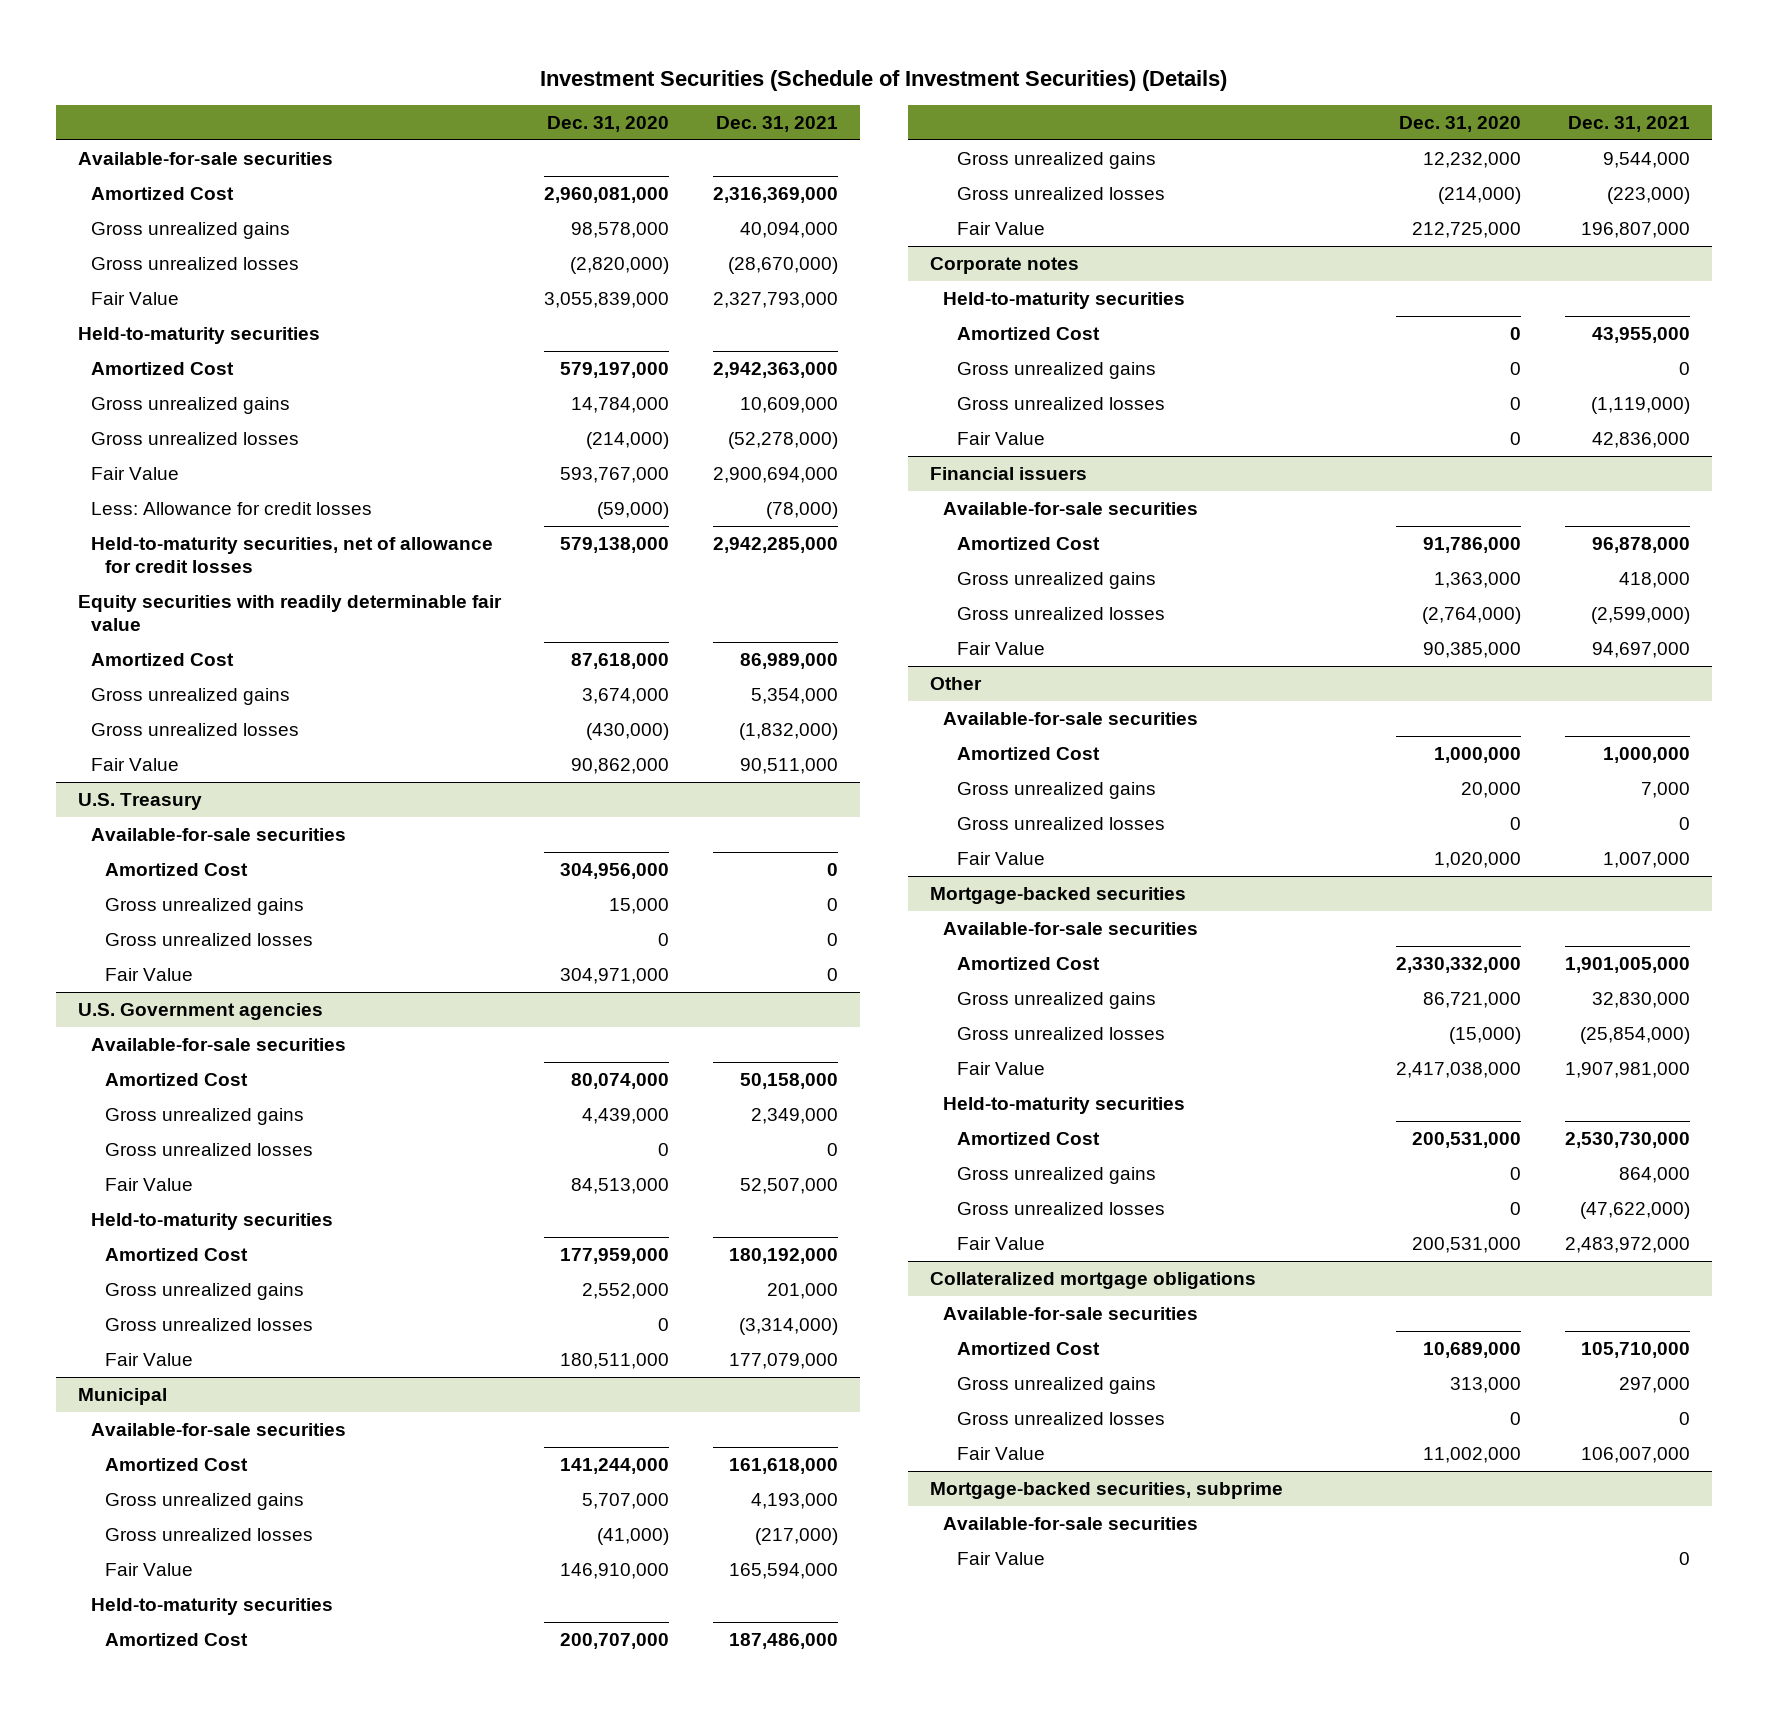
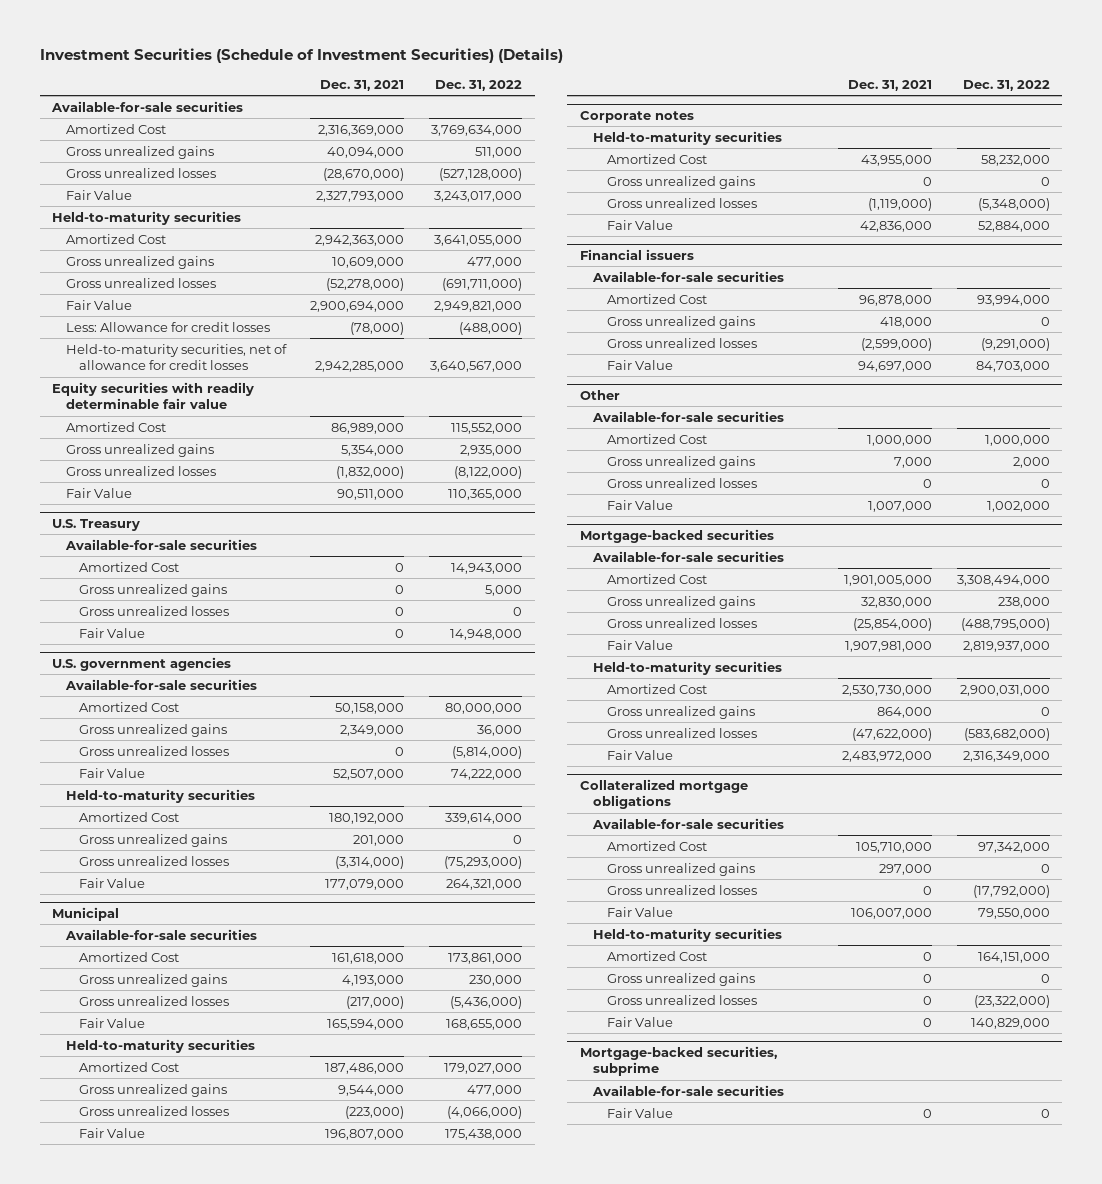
[547,115,670,132] Dec. 31, 2020 -> none
none -> [435,79,523,91] Dec. 31, 2022
[77,1003,323,1021] U.S. Government agencies -> [51,656,231,671] U.S. government agencies
none -> [593,927,783,942] Held-to-maturity securities
none -> [606,950,707,961] Amortized Cost
none -> [606,972,755,986] Gross unrealized gains
none -> [606,994,757,1005] Gross unrealized losses
none -> [606,1016,673,1027] Fair Value

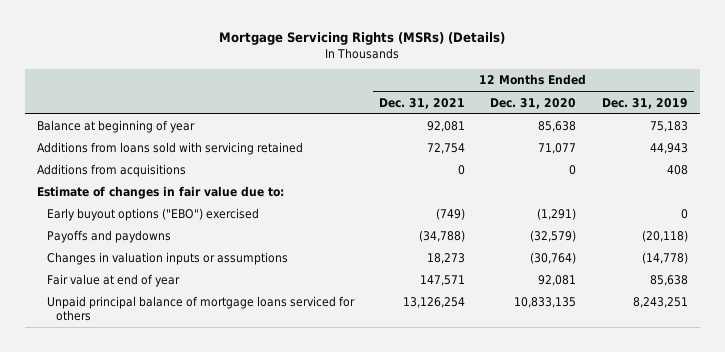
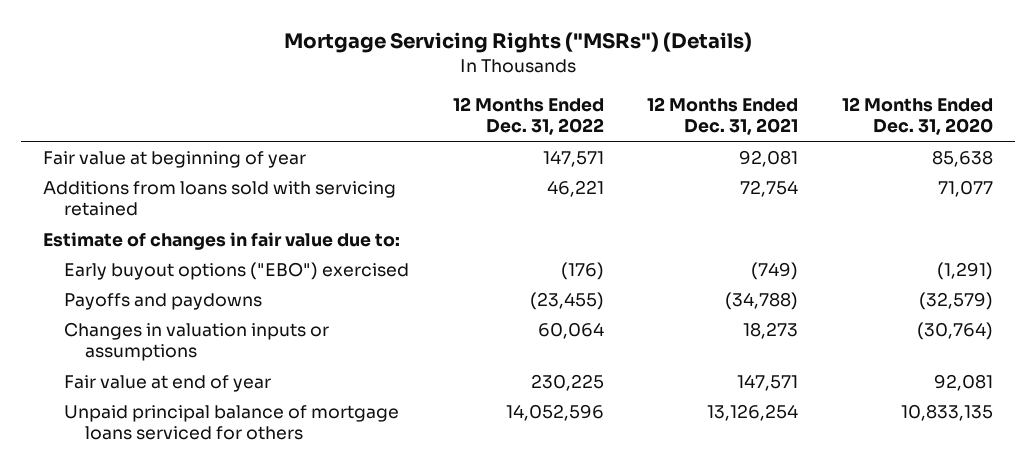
[219,32,506,46] Mortgage Servicing Rights (MSRs) (Details) -> [283,32,752,54] Mortgage Servicing Rights ("MSRs") (Details)
[601,97,688,109] Dec. 31, 2019 -> none
none -> [452,96,604,136] 12 Months Ended Dec. 31, 2022
[37,120,196,134] Balance at beginning of year -> [42,150,306,168] Fair value at beginning of year
[37,164,187,178] Additions from acquisitions -> none

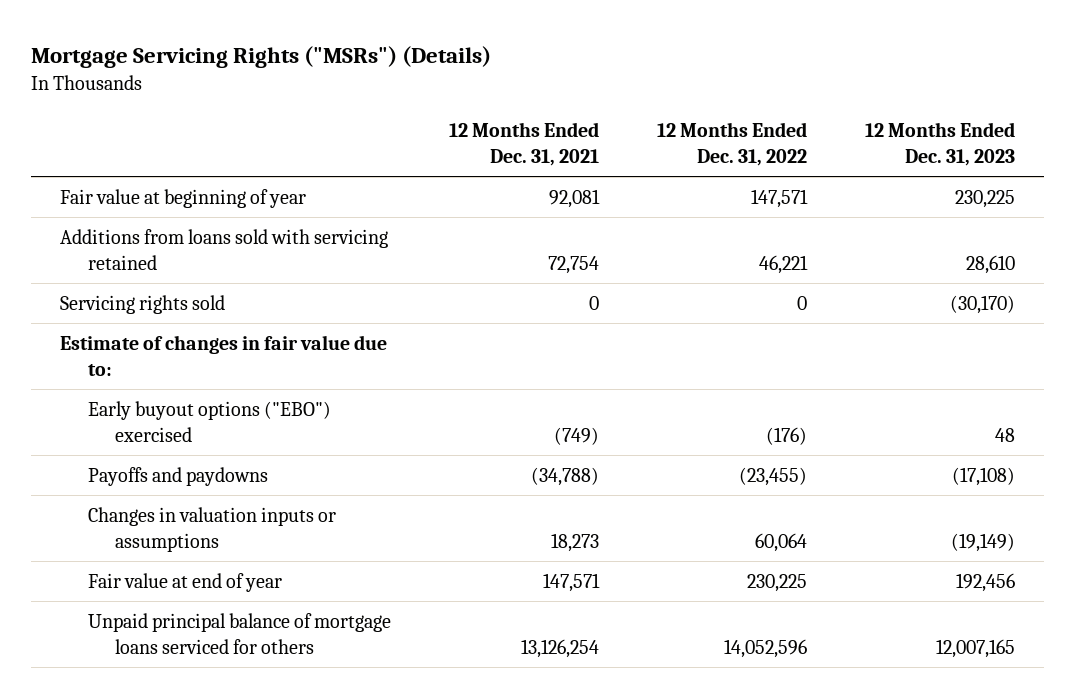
[842,96,994,136] 12 Months Ended Dec. 31, 2020 -> none
none -> [864,121,1015,166] 12 Months Ended Dec. 31, 2023
none -> [60,295,226,315] Servicing rights sold

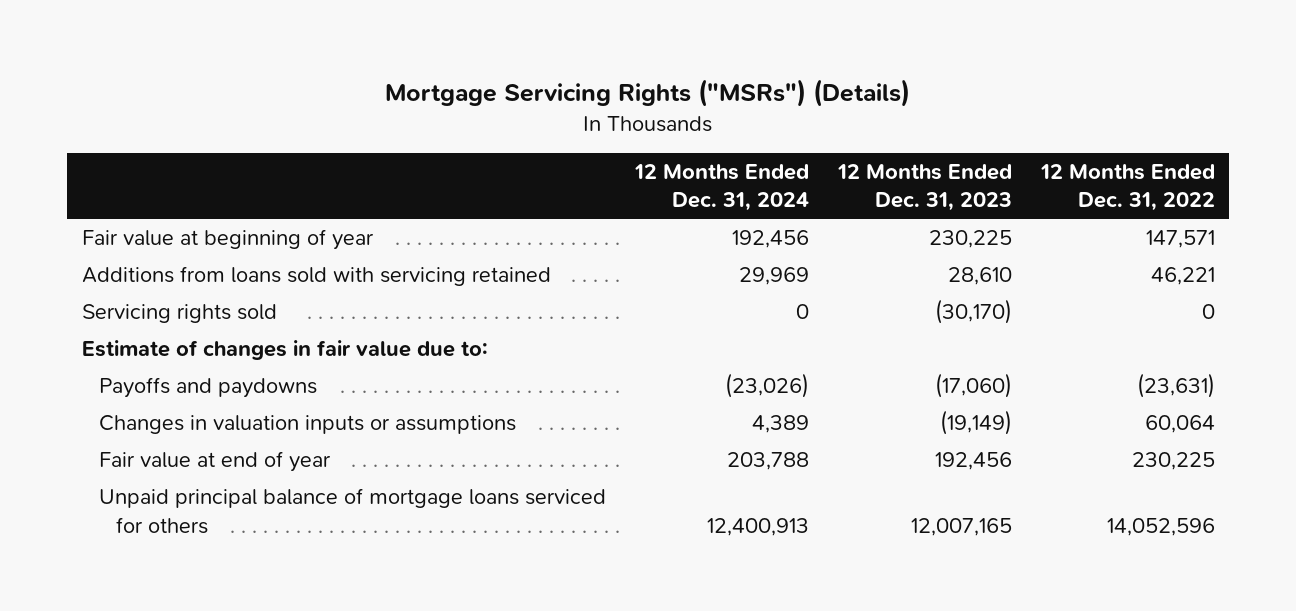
[448,121,599,166] 12 Months Ended Dec. 31, 2021 -> none
none -> [633,163,809,212] 12 Months Ended Dec. 31, 2024
[87,401,331,442] Early buyout options ("EBO") exercised -> none
[738,467,807,487] (23,455) -> [1136,373,1215,399] (23,631)
[951,467,1015,487] (17,108) -> [934,373,1012,399] (17,060)

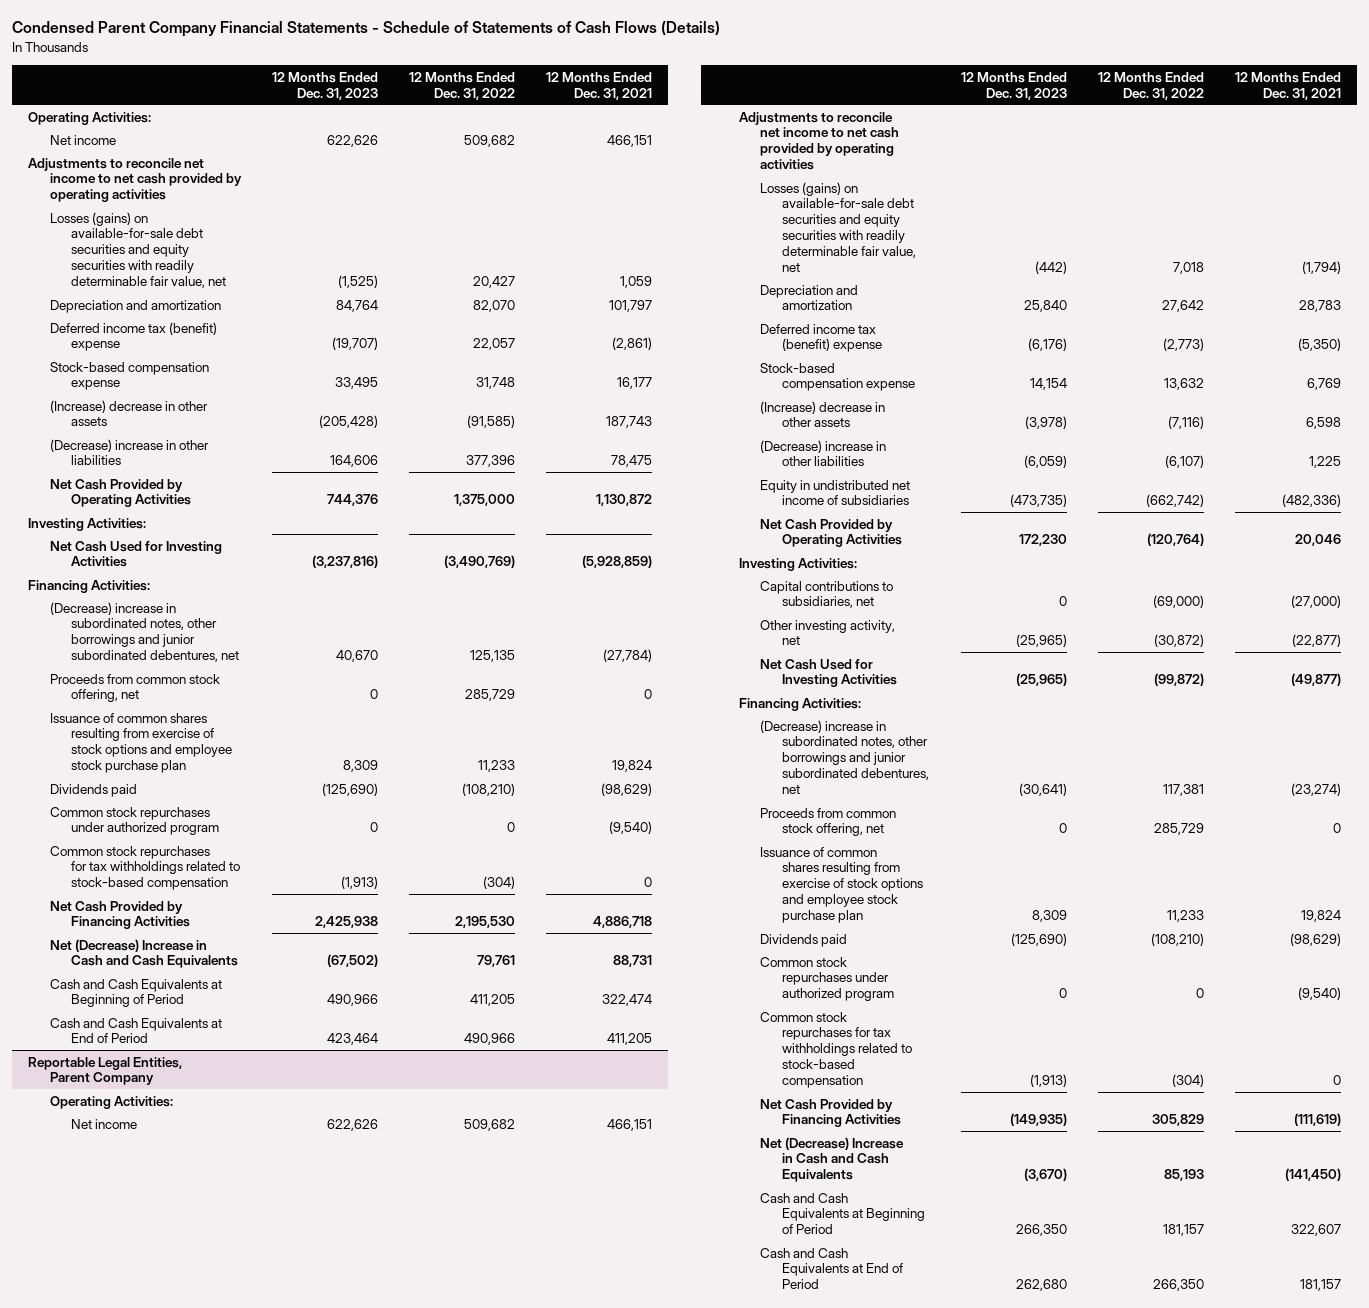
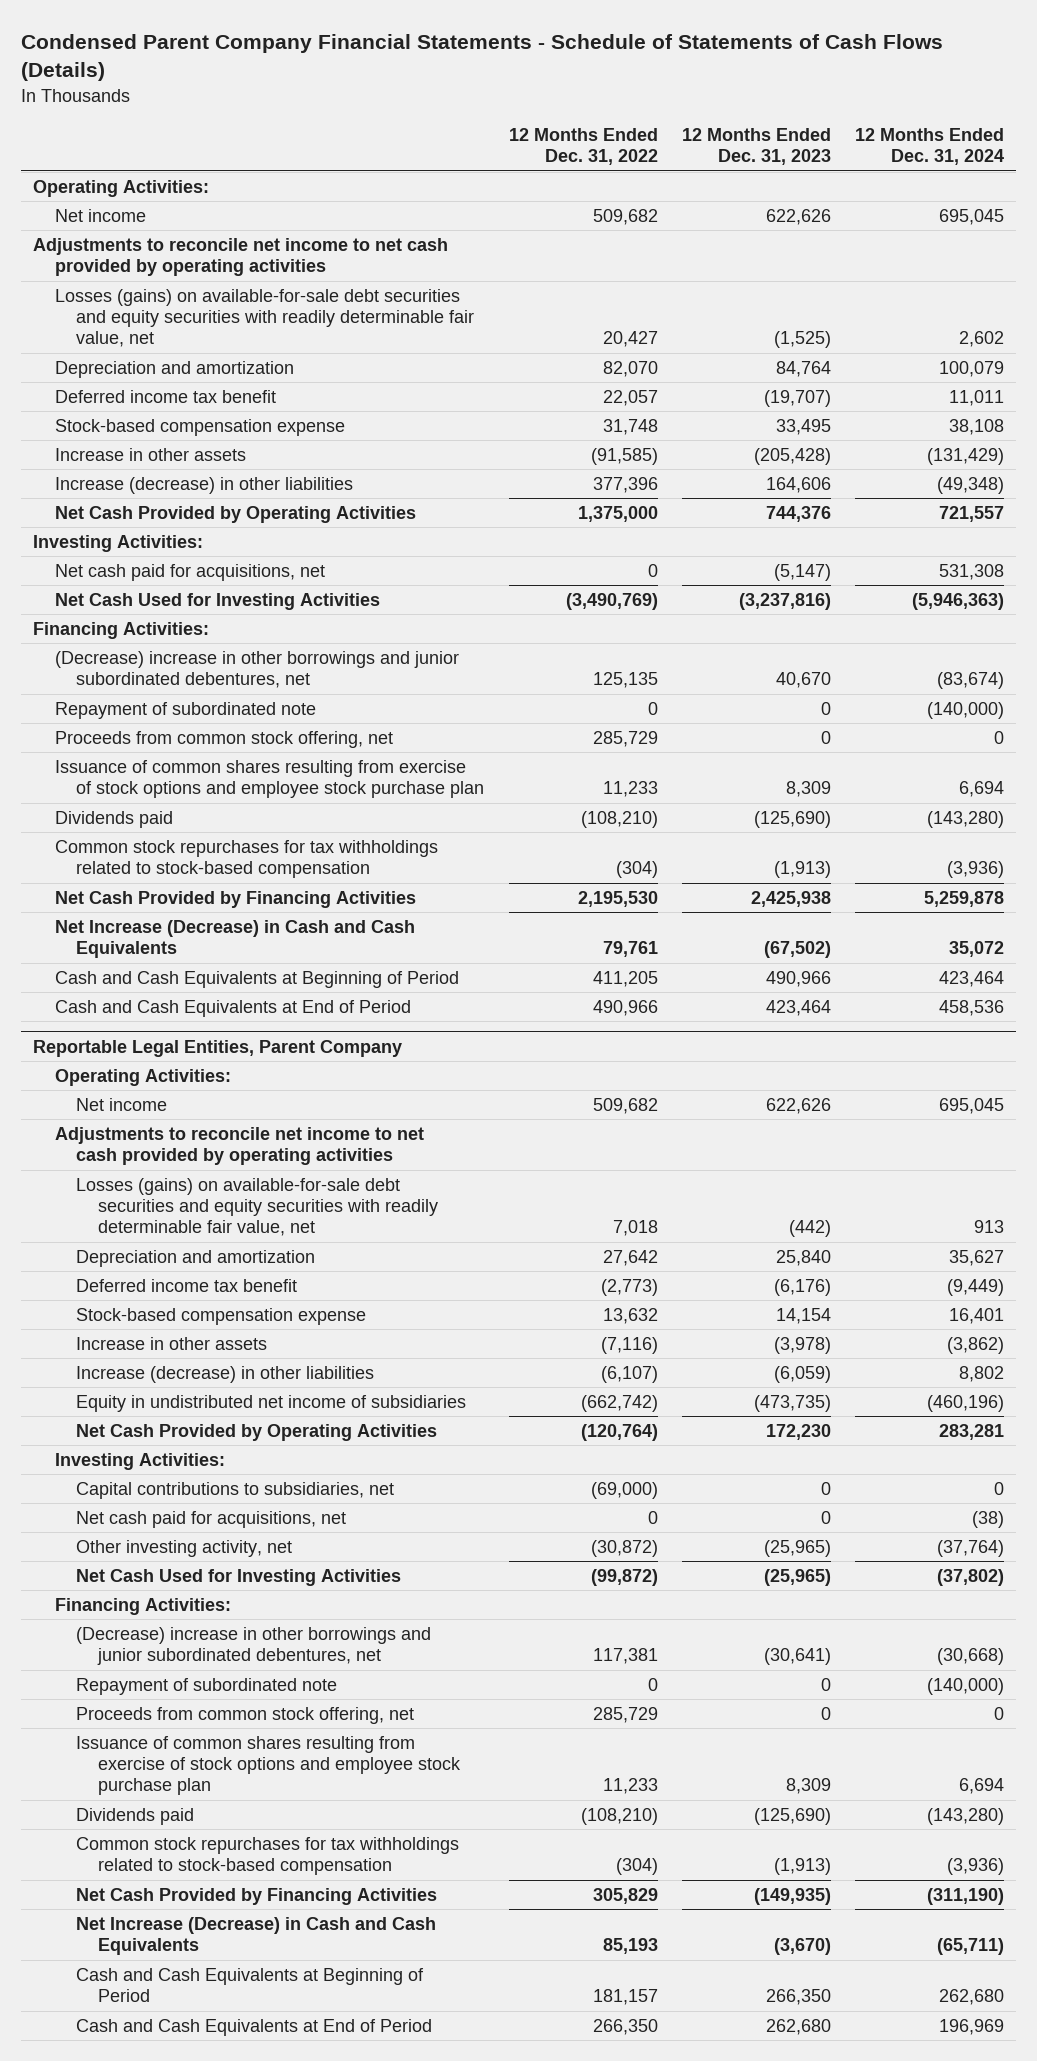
[545,71,652,100] 12 Months Ended Dec. 31, 2021 -> none
none -> [855,128,1005,166] 12 Months Ended Dec. 31, 2024
[49,321,217,352] Deferred income tax (benefit) expense -> [54,389,276,403] Deferred income tax benefit
[49,399,208,427] (Increase) decrease in other assets -> [54,447,246,461] Increase in other assets
[49,438,209,466] (Decrease) increase in other liabilities -> [54,476,353,494] Increase (decrease) in other liabilities
none -> [54,563,325,581] Net cash paid for acquisitions, net
[49,601,240,663] (Decrease) increase in subordinated notes, other borrowings and junior subordinated debentures, net -> [54,650,459,689] (Decrease) increase in other borrowings and junior subordinated debentures, net
none -> [54,701,316,719] Repayment of subordinated note
[49,806,220,836] Common stock repurchases under authorized program -> none
[49,938,239,969] Net (Decrease) Increase in Cash and Cash Equivalents -> [54,919,415,959] Net Increase (Decrease) in Cash and Cash Equivalents
[760,323,882,353] Deferred income tax (benefit) expense -> [76,1278,298,1292] Deferred income tax benefit
[760,400,886,428] (Increase) decrease in other assets -> [76,1336,268,1350] Increase in other assets
[760,439,887,467] (Decrease) increase in other liabilities -> [76,1365,375,1383] Increase (decrease) in other liabilities
none -> [76,1510,347,1528] Net cash paid for acquisitions, net
[760,719,929,794] (Decrease) increase in subordinated notes, other borrowings and junior subordinated debentures, net -> [76,1626,432,1666] (Decrease) increase in other borrowings and junior subordinated debentures, net
none -> [76,1677,338,1695] Repayment of subordinated note
[760,956,894,1002] Common stock repurchases under authorized program -> none
[760,1136,905,1183] Net (Decrease) Increase in Cash and Cash Equivalents -> [76,1916,437,1956] Net Increase (Decrease) in Cash and Cash Equivalents

